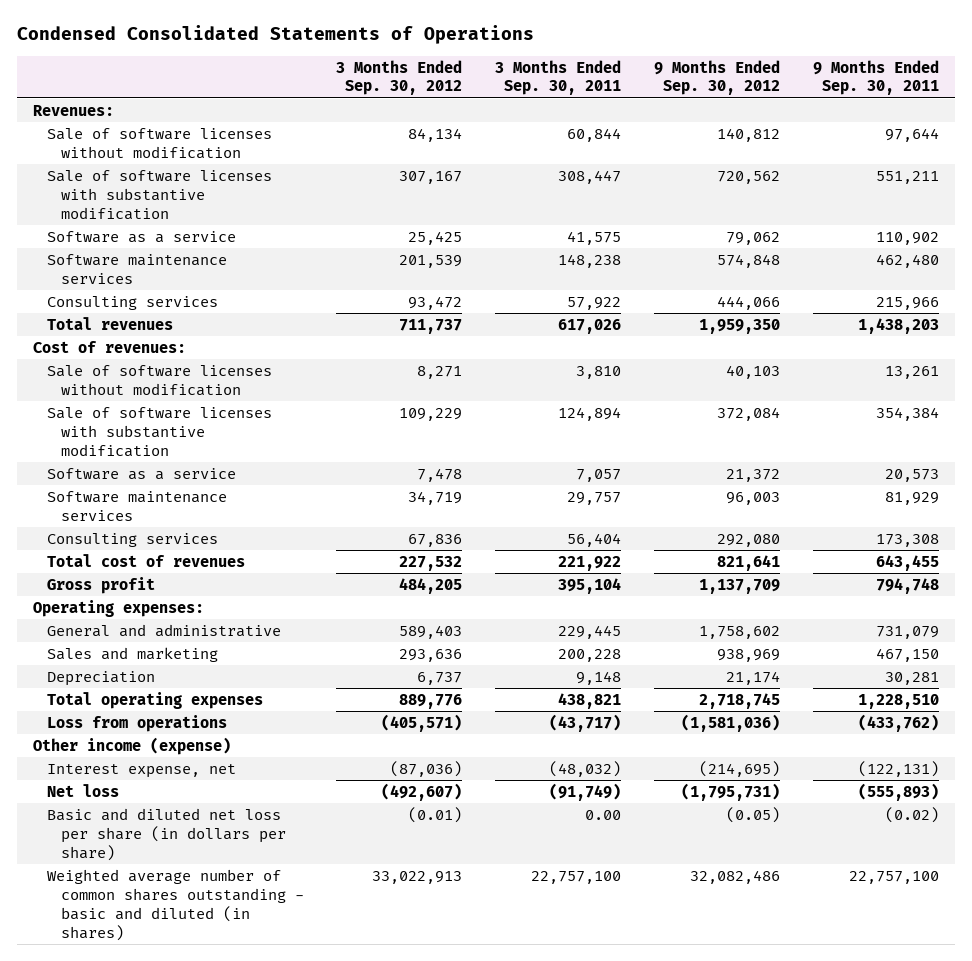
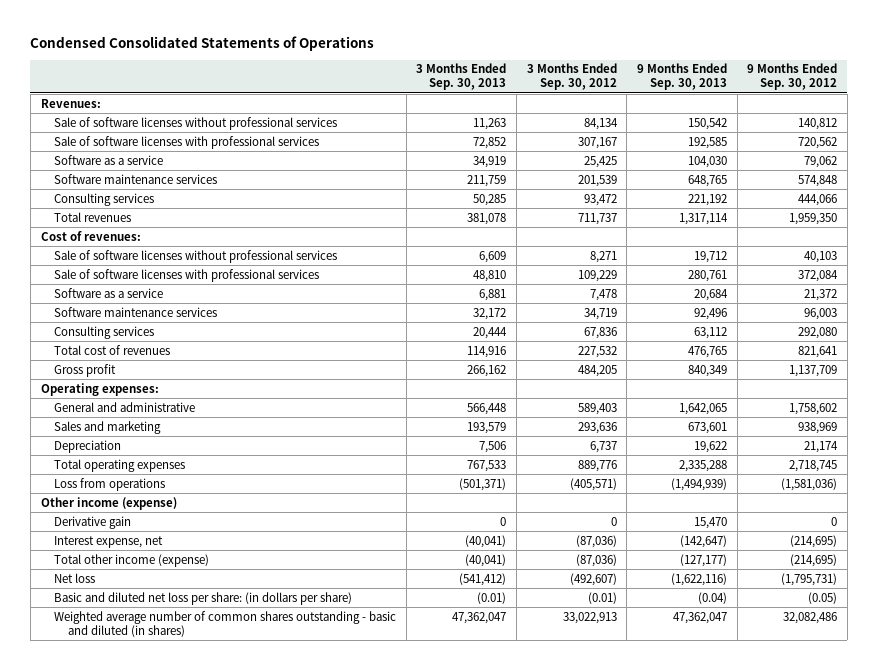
[495,59,622,96] 3 Months Ended Sep. 30, 2011 -> none
[812,59,939,96] 9 Months Ended Sep. 30, 2011 -> none
none -> [416,63,507,91] 3 Months Ended Sep. 30, 2013
none -> [636,63,727,91] 9 Months Ended Sep. 30, 2013
[46,127,272,159] Sale of software licenses without modification -> [54,116,338,130] Sale of software licenses without professional services
[46,169,272,220] Sale of software licenses with substantive modification -> [54,135,320,149] Sale of software licenses with professional services
[46,364,272,396] Sale of software licenses without modification -> [54,249,338,263] Sale of software licenses without professional services
[46,406,272,457] Sale of software licenses with substantive modification -> [54,268,320,282] Sale of software licenses with professional services
none -> [54,515,132,529] Derivative gain
none -> [54,553,210,567] Total other income (expense)
[46,807,286,861] Basic and diluted net loss per share (in dollars per share) -> [54,591,353,605] Basic and diluted net loss per share: (in dollars per share)

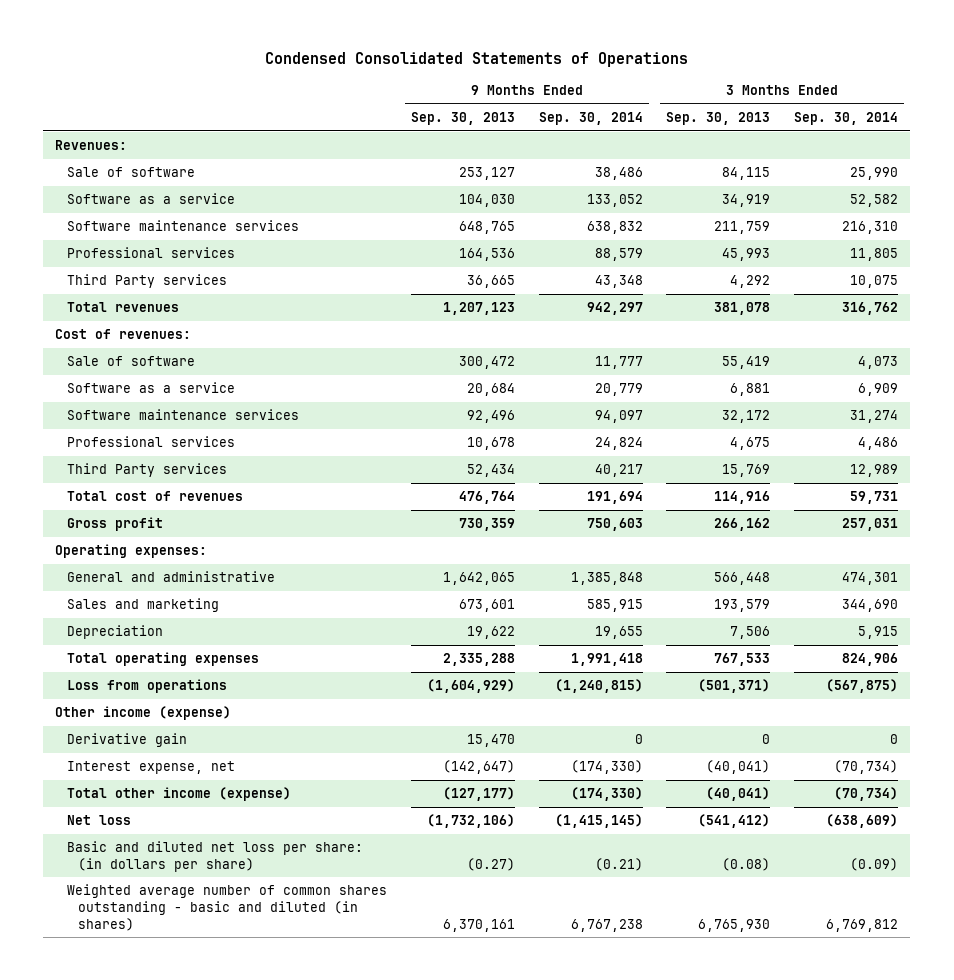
[526,63,617,91] 3 Months Ended Sep. 30, 2012 -> none
[747,63,838,91] 9 Months Ended Sep. 30, 2012 -> none
none -> [538,112,643,126] Sep. 30, 2014
none -> [794,112,899,126] Sep. 30, 2014
[54,116,338,130] Sale of software licenses without professional services -> none
[54,135,320,149] Sale of software licenses with professional services -> none
none -> [66,167,195,178] Sale of software
[54,192,155,206] Consulting services -> none
none -> [66,247,235,259] Professional services
none -> [66,274,227,289] Third Party services
[678,212,728,225] 1,317,114 -> [442,302,515,316] 1,207,123
[54,249,338,263] Sale of software licenses without professional services -> none
[54,268,320,282] Sale of software licenses with professional services -> none
none -> [66,356,195,367] Sale of software
[54,325,155,339] Consulting services -> none
none -> [66,436,235,448] Professional services
none -> [66,463,227,478] Third Party services
[687,345,727,358] 476,765 -> [458,491,515,505] 476,764
[687,364,727,377] 840,349 -> [458,518,515,532] 730,359
[670,477,727,491] (1,494,939) -> [426,679,515,694] (1,604,929)
[670,572,727,586] (1,622,116) -> [426,814,515,829] (1,732,106)
[477,591,507,604] (0.01) -> [722,857,771,871] (0.08)
[697,591,727,604] (0.04) -> [466,857,515,871] (0.27)
[452,611,507,624] 47,362,047 -> [698,918,771,932] 6,765,930
[672,611,727,624] 47,362,047 -> [442,918,515,932] 6,370,161

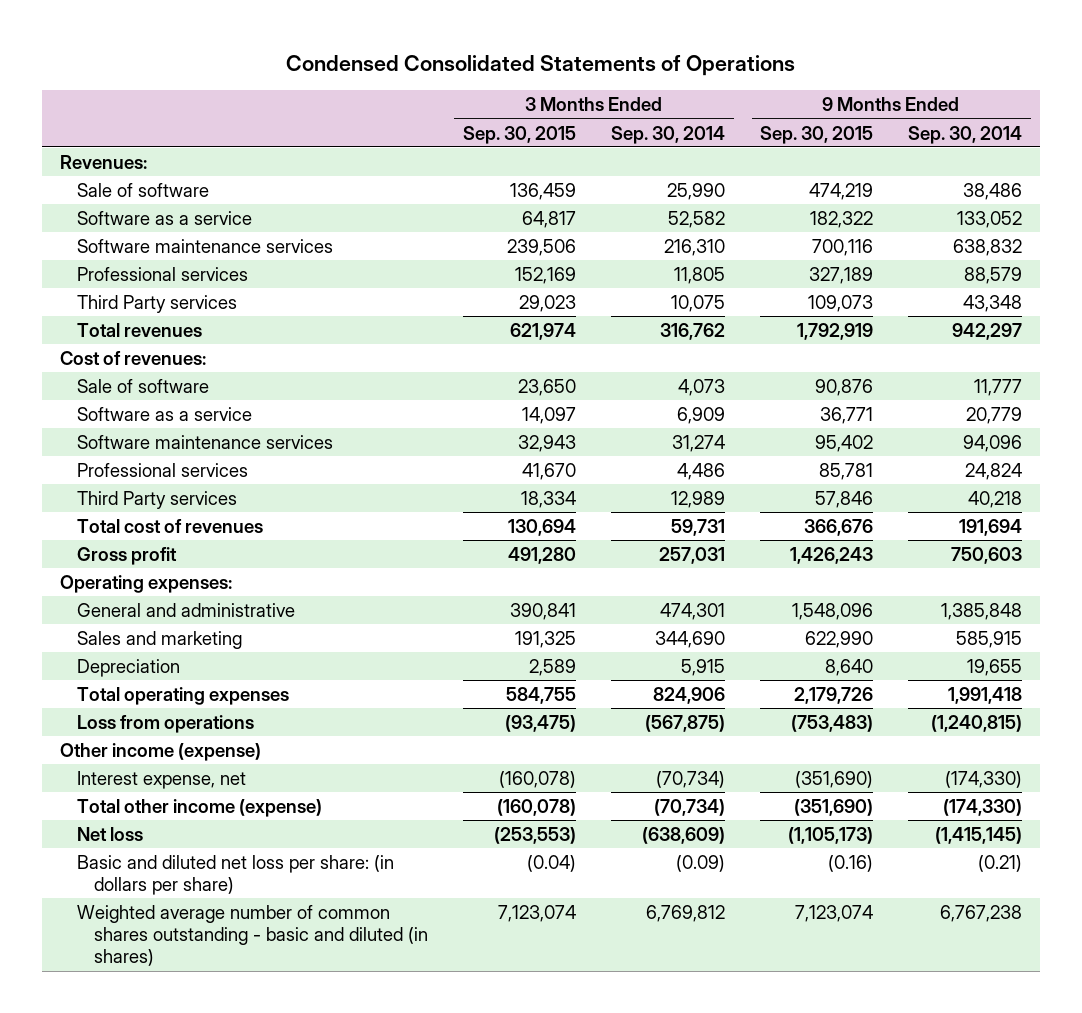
[410,112,515,126] Sep. 30, 2013 -> none
[666,112,771,126] Sep. 30, 2013 -> none
none -> [463,125,577,144] Sep. 30, 2015
none -> [760,125,874,144] Sep. 30, 2015
[594,410,643,424] 94,097 -> [963,435,1023,453] 94,096
[594,464,643,478] 40,217 -> [968,491,1023,509] 40,218
[66,733,187,748] Derivative gain -> none

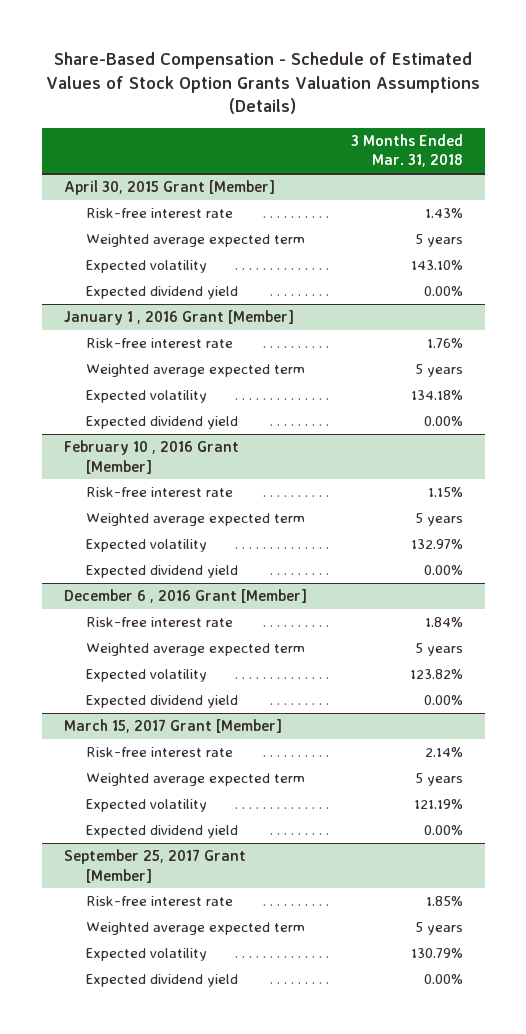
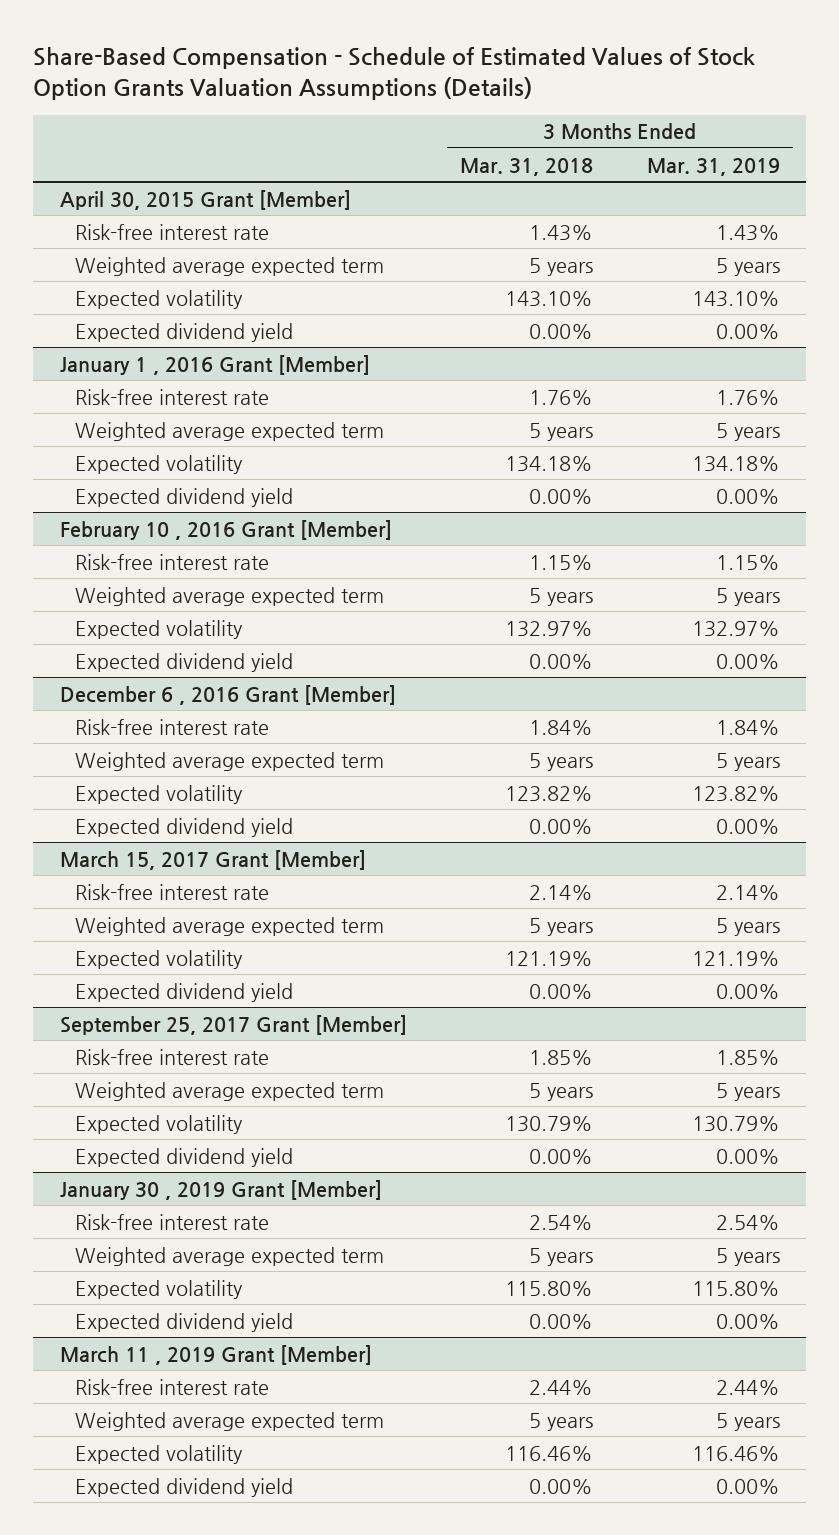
none -> [646,157,780,176] Mar. 31, 2019
none -> [59,1179,382,1200] January 30 , 2019 Grant [Member]
none -> [75,1213,270,1230] Risk-free interest rate
none -> [75,1246,385,1266] Weighted average expected term
none -> [75,1279,244,1299] Expected volatility
none -> [75,1312,294,1332] Expected dividend yield
none -> [59,1344,372,1365] March 11 , 2019 Grant [Member]
none -> [75,1378,270,1395] Risk-free interest rate
none -> [75,1411,385,1431] Weighted average expected term
none -> [75,1444,244,1464] Expected volatility
none -> [75,1477,294,1497] Expected dividend yield

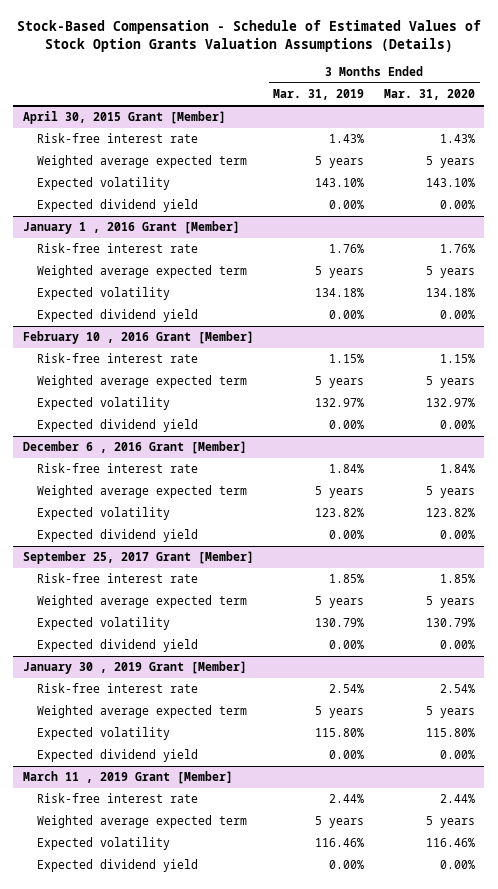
[32,46,755,100] Share-Based Compensation - Schedule of Estimated Values of Stock Option Grants Valuation Assumptions (Details) -> [16,20,481,52] Stock-Based Compensation - Schedule of Estimated Values of Stock Option Grants Valuation Assumptions (Details)
[460,157,594,176] Mar. 31, 2018 -> none
none -> [383,89,475,101] Mar. 31, 2020
[59,849,366,870] March 15, 2017 Grant [Member] -> none
[75,883,270,900] Risk-free interest rate -> none
[75,916,385,936] Weighted average expected term -> none
[75,949,244,969] Expected volatility -> none
[75,982,294,1002] Expected dividend yield -> none

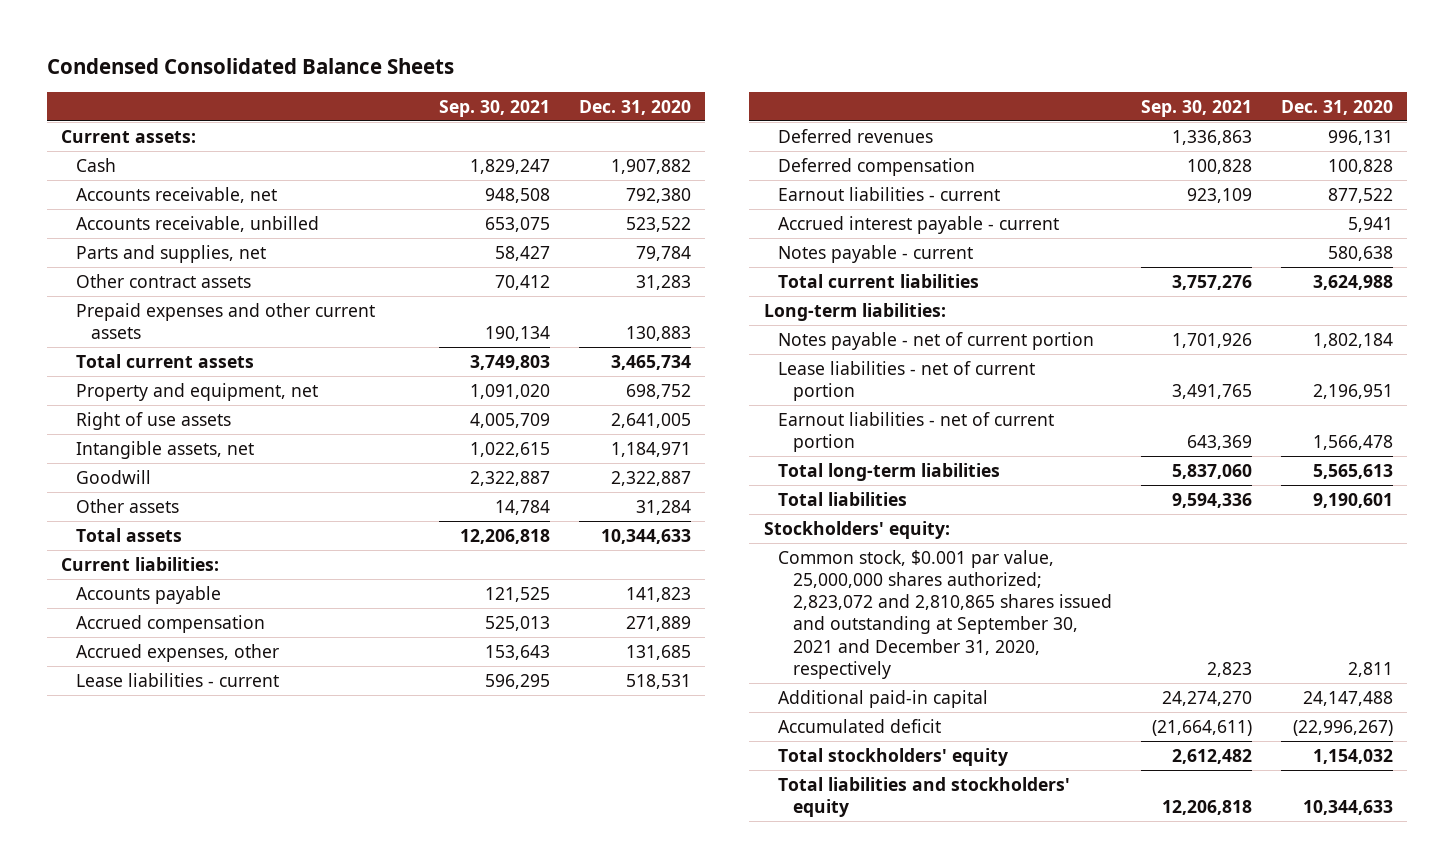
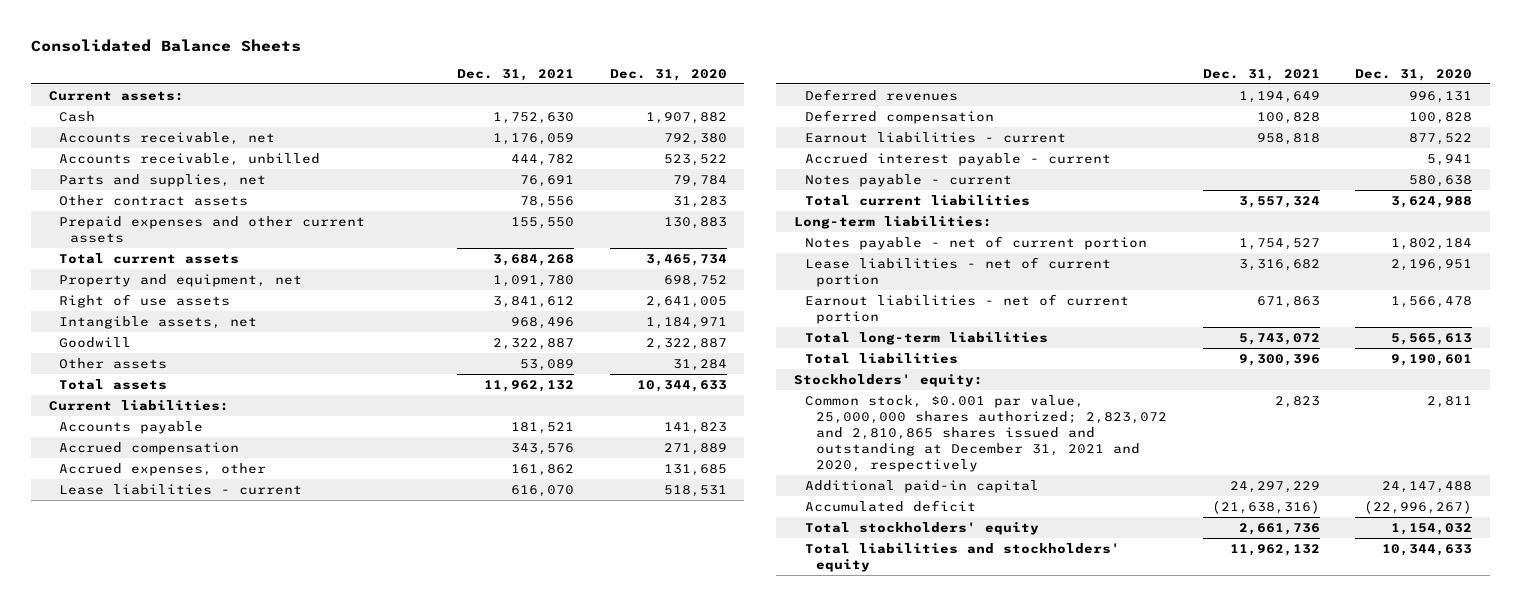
[46,58,454,75] Condensed Consolidated Balance Sheets -> [30,38,301,52] Consolidated Balance Sheets
[438,99,550,117] Sep. 30, 2021 -> none
none -> [457,69,575,82] Dec. 31, 2021
[778,549,1113,680] Common stock, $0.001 par value, 25,000,000 shares authorized; 2,823,072 and 2,810,865 shares issued and outstanding at September 30, 2021 and December 31, 2020, respectively -> [805,394,1167,473] Common stock, $0.001 par value, 25,000,000 shares authorized; 2,823,072 and 2,810,865 shares issued and outstanding at December 31, 2021 and 2020, respectively

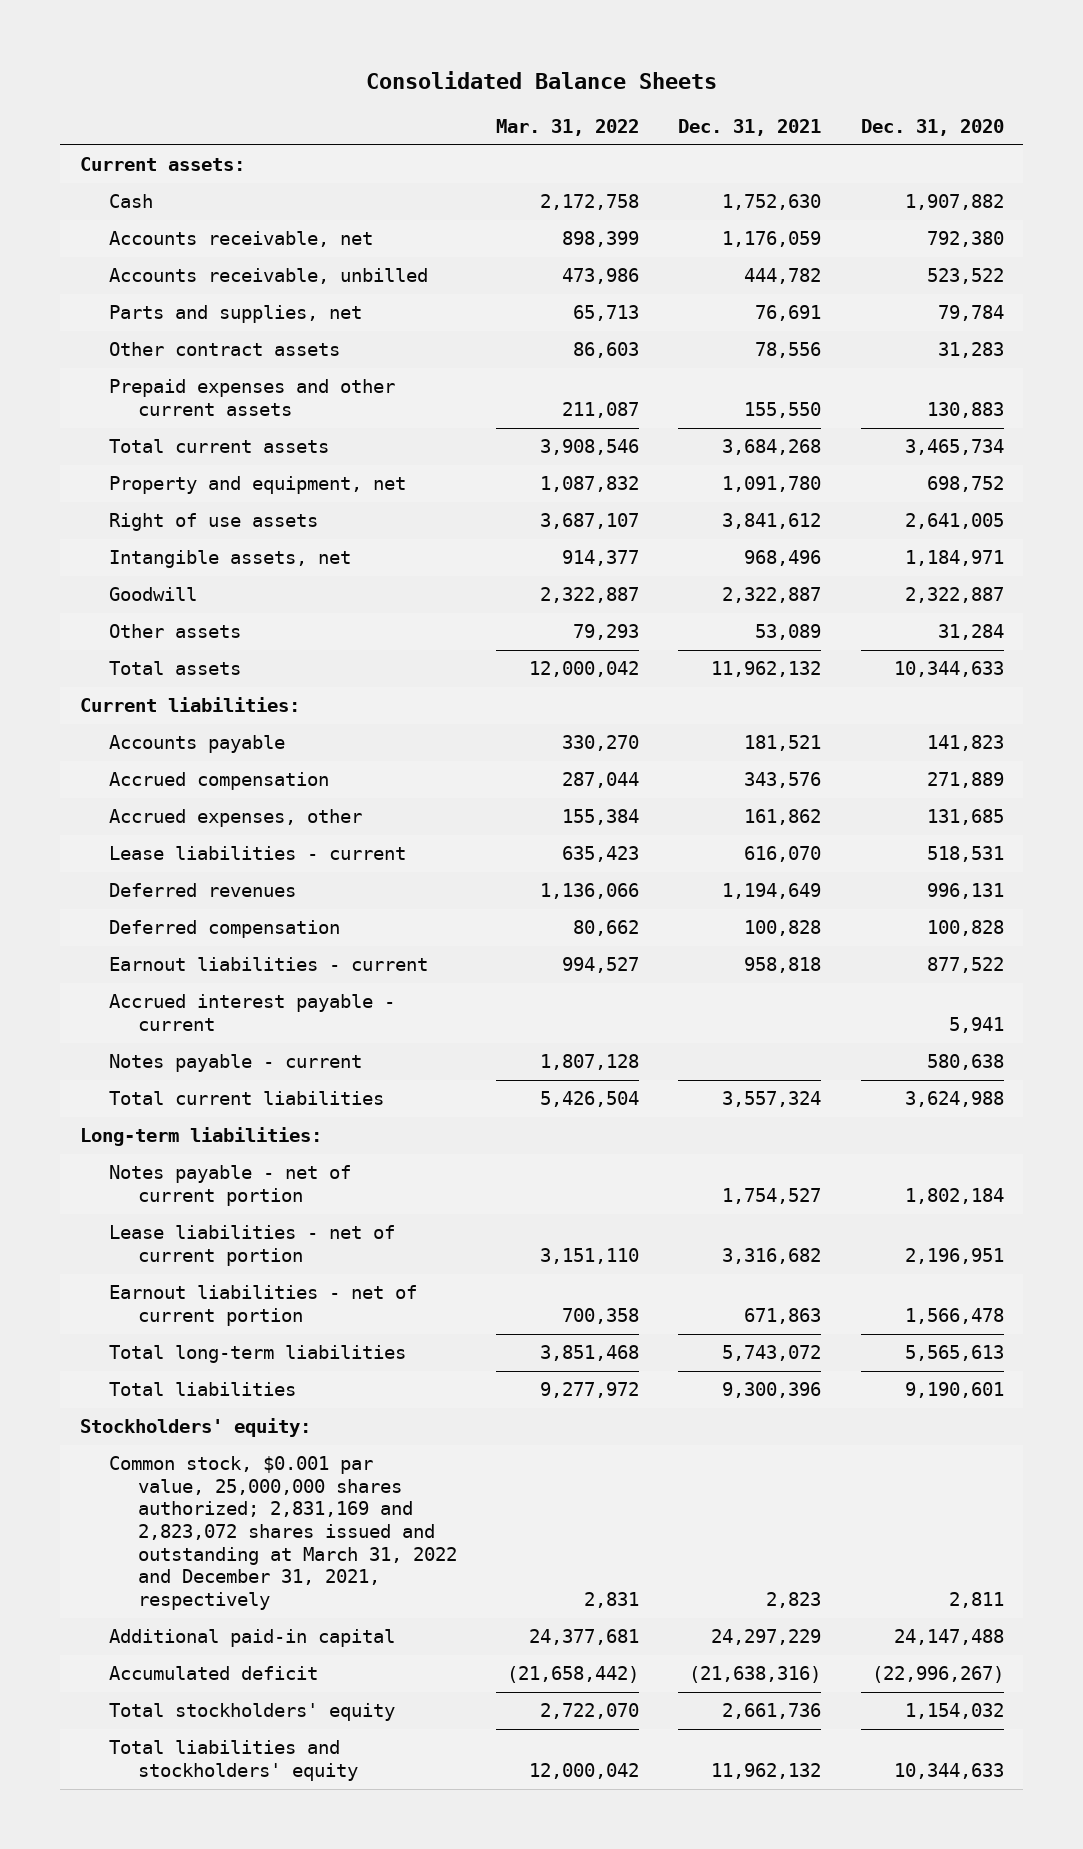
none -> [496,118,640,136] Mar. 31, 2022
[805,394,1167,473] Common stock, $0.001 par value, 25,000,000 shares authorized; 2,823,072 and 2,810,865 shares issued and outstanding at December 31, 2021 and 2020, respectively -> [108,1456,457,1610] Common stock, $0.001 par value, 25,000,000 shares authorized; 2,831,169 and 2,823,072 shares issued and outstanding at March 31, 2022 and December 31, 2021, respectively

